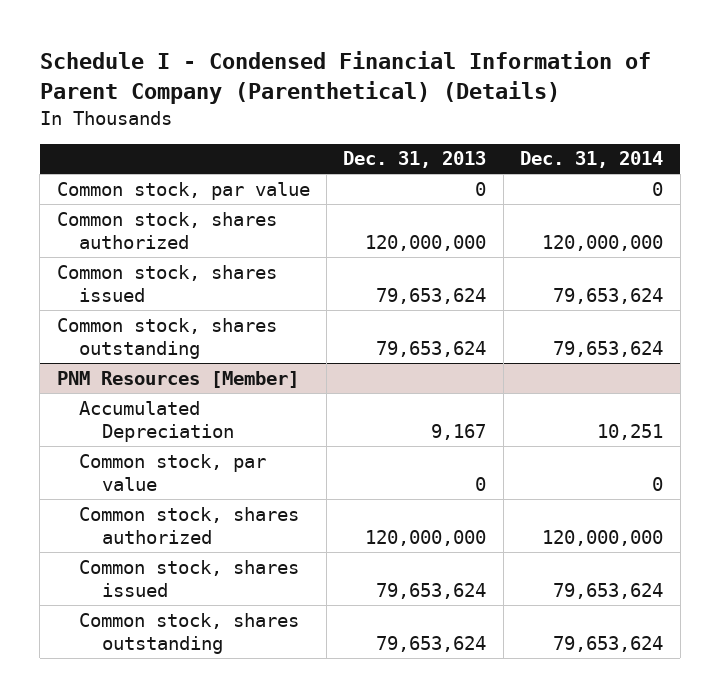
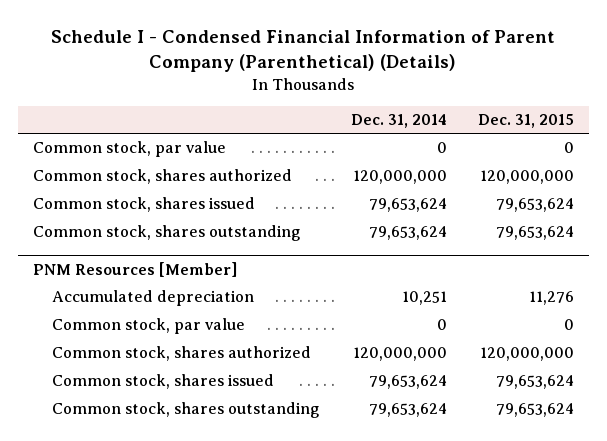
[343,151,487,169] Dec. 31, 2013 -> none
none -> [477,114,574,129] Dec. 31, 2015
[79,400,234,443] Accumulated Depreciation -> [51,290,254,307] Accumulated depreciation

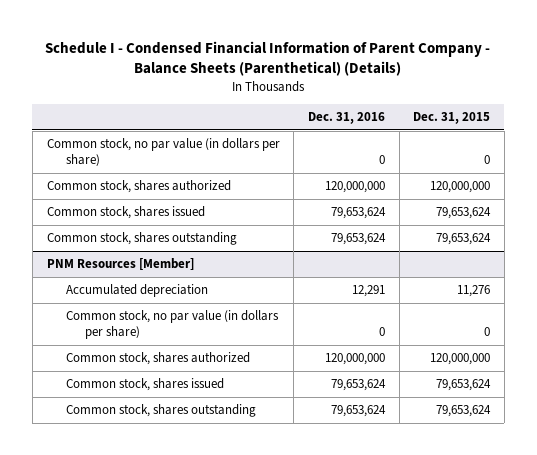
[51,29,556,72] Schedule I - Condensed Financial Information of Parent Company (Parenthetical) (Details) -> [45,40,491,77] Schedule I - Condensed Financial Information of Parent Company - Balance Sheets (Parenthetical) (Details)
[350,114,447,129] Dec. 31, 2014 -> none
none -> [307,112,385,125] Dec. 31, 2016
[33,141,227,158] Common stock, par value -> [46,138,280,167] Common stock, no par value (in dollars per share)
[51,318,245,335] Common stock, par value -> [65,310,279,340] Common stock, no par value (in dollars per share)

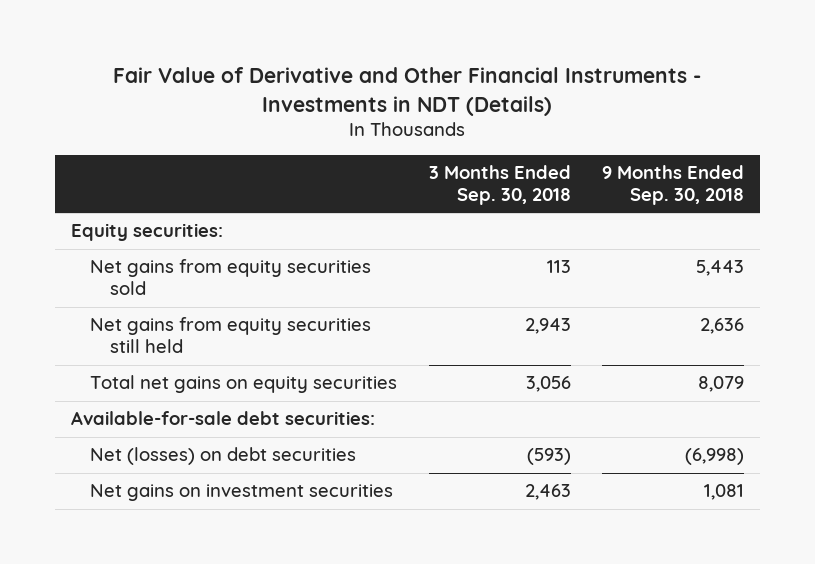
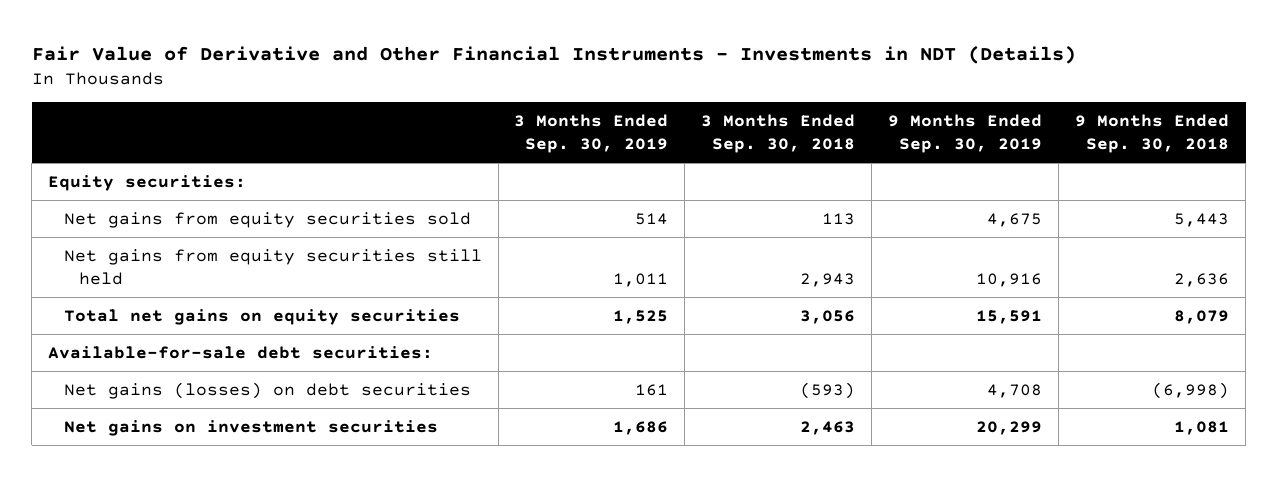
none -> [514,113,669,154] 3 Months Ended Sep. 30, 2019
none -> [888,113,1043,154] 9 Months Ended Sep. 30, 2019
[90,447,357,466] Net (losses) on debt securities -> [63,381,471,399] Net gains (losses) on debt securities

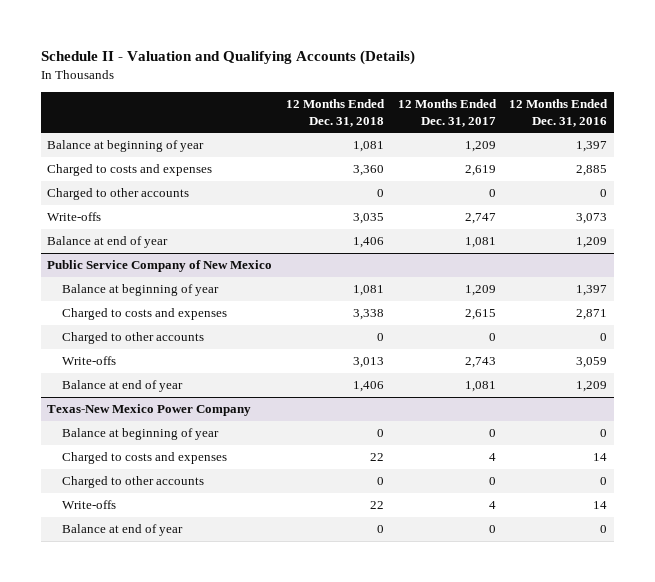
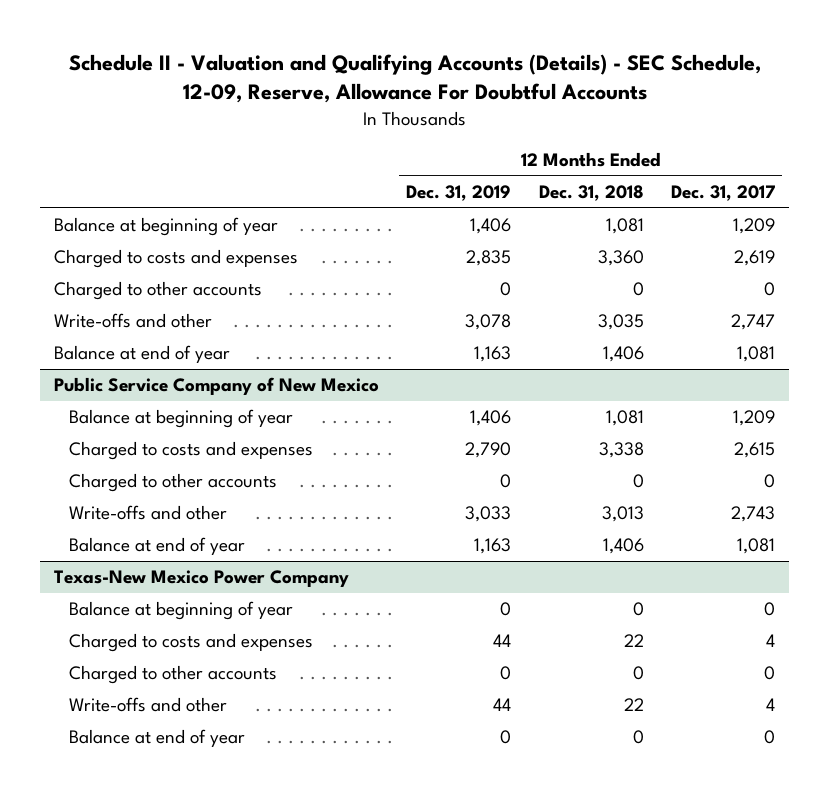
[40,50,415,66] Schedule II - Valuation and Qualifying Accounts (Details) -> [68,53,761,104] Schedule II - Valuation and Qualifying Accounts (Details) - SEC Schedule, 12-09, Reserve, Allowance For Doubtful Accounts
[509,99,609,127] 12 Months Ended Dec. 31, 2016 -> none
none -> [406,184,512,201] Dec. 31, 2019
[47,212,102,222] Write-offs -> [53,313,212,329] Write-offs and other
[62,356,117,366] Write-offs -> [68,505,227,521] Write-offs and other
[62,500,117,510] Write-offs -> [68,697,227,713] Write-offs and other

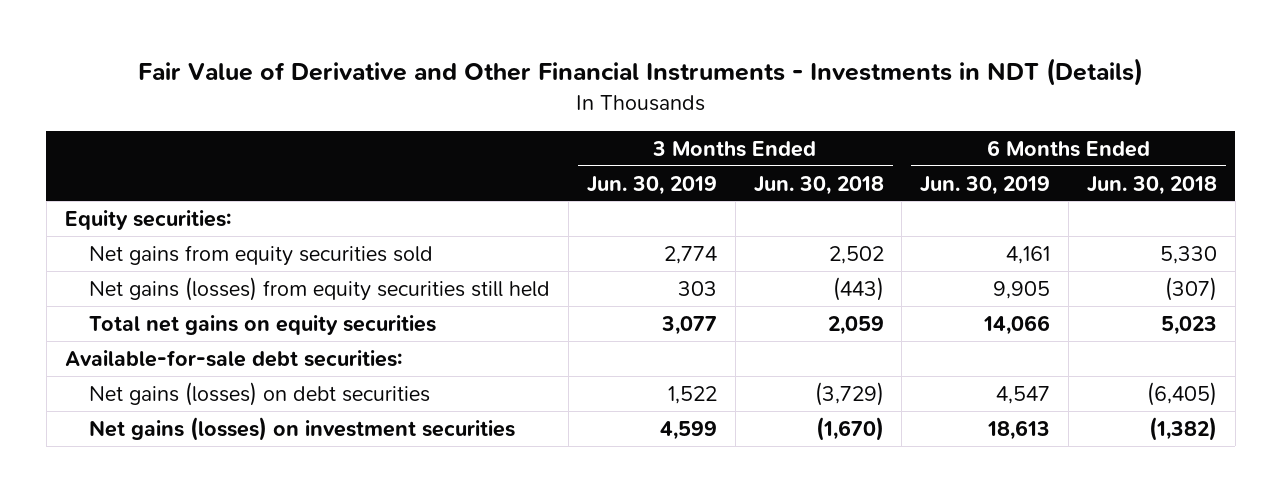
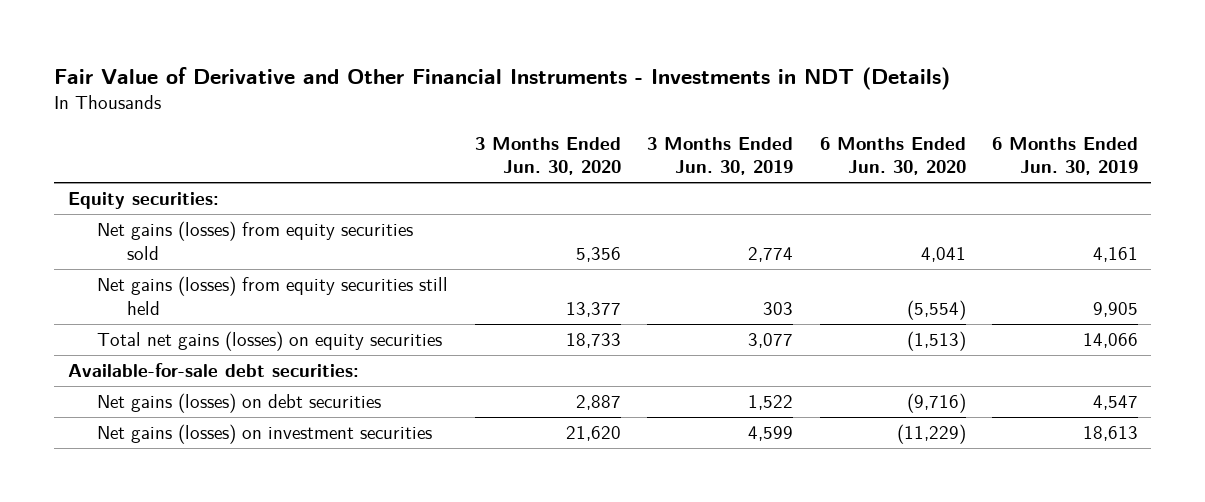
[753,175,884,195] Jun. 30, 2018 -> none
[1086,175,1217,195] Jun. 30, 2018 -> none
none -> [474,136,621,176] 3 Months Ended Jun. 30, 2020
none -> [819,136,966,176] 6 Months Ended Jun. 30, 2020
[89,244,434,266] Net gains from equity securities sold -> [97,221,414,260] Net gains (losses) from equity securities sold
[89,314,437,335] Total net gains on equity securities -> [97,331,443,352] Total net gains (losses) on equity securities

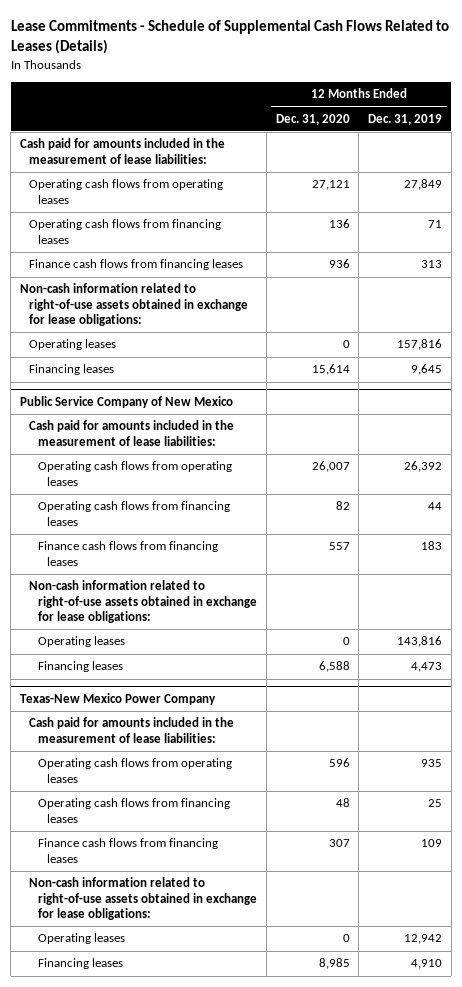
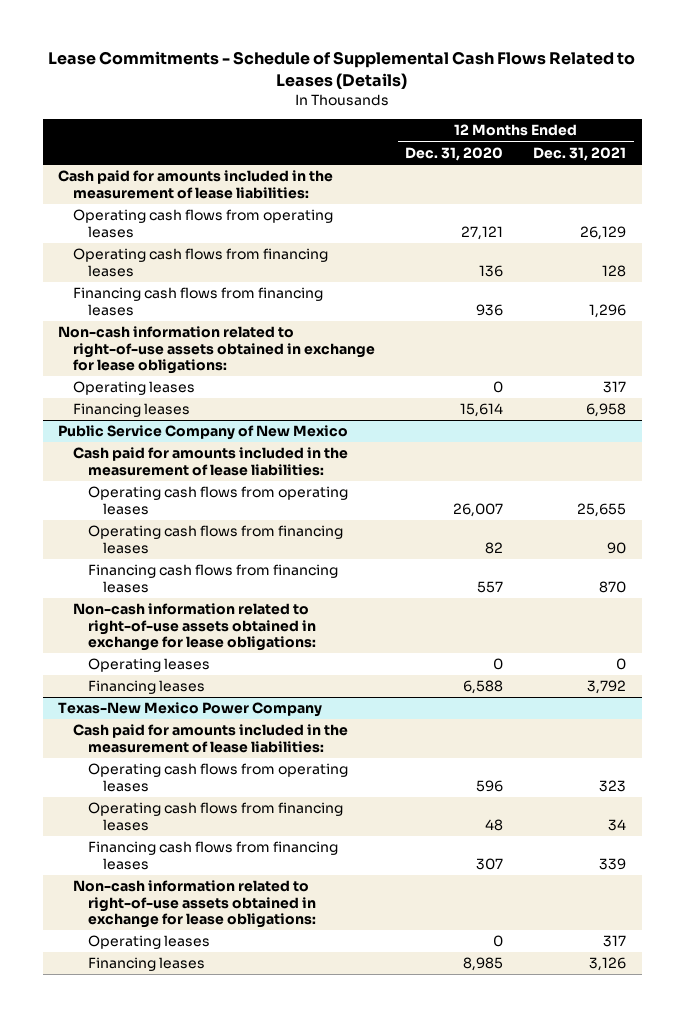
[368,113,443,125] Dec. 31, 2019 -> none
none -> [533,146,627,161] Dec. 31, 2021
[29,259,244,271] Finance cash flows from financing leases -> [72,287,323,316] Financing cash flows from financing leases
[38,541,219,566] Finance cash flows from financing leases -> [88,564,339,593] Financing cash flows from financing leases
[38,838,219,863] Finance cash flows from financing leases -> [88,841,339,870] Financing cash flows from financing leases

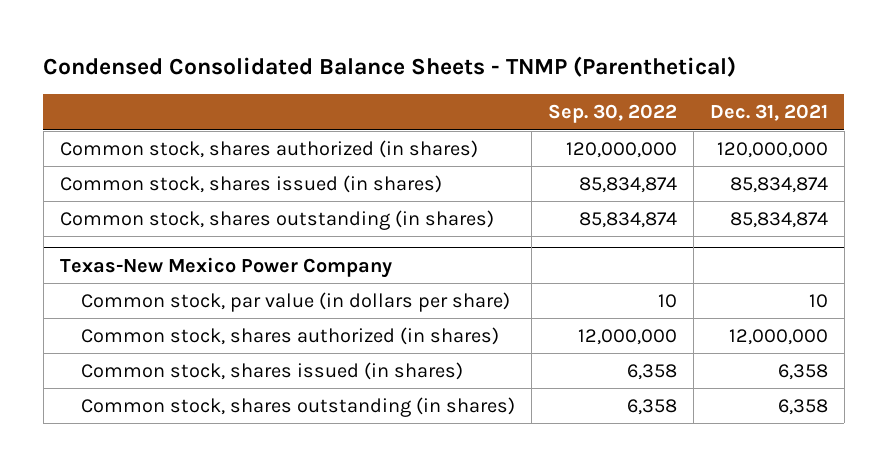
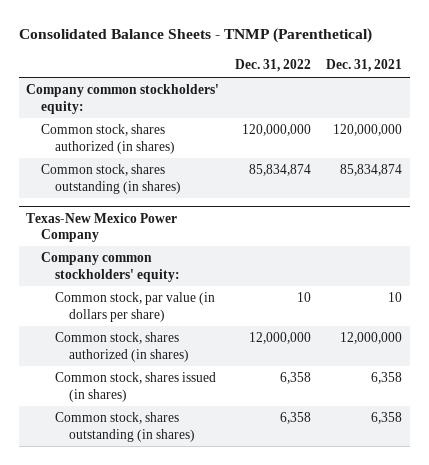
[43,56,737,78] Condensed Consolidated Balance Sheets - TNMP (Parenthetical) -> [18,28,372,44] Consolidated Balance Sheets - TNMP (Parenthetical)
[547,104,677,124] Sep. 30, 2022 -> none
none -> [234,59,311,73] Dec. 31, 2022
none -> [26,84,220,114] Company common stockholders' equity:
[59,174,442,193] Common stock, shares issued (in shares) -> none
none -> [40,252,180,282] Company common stockholders' equity:

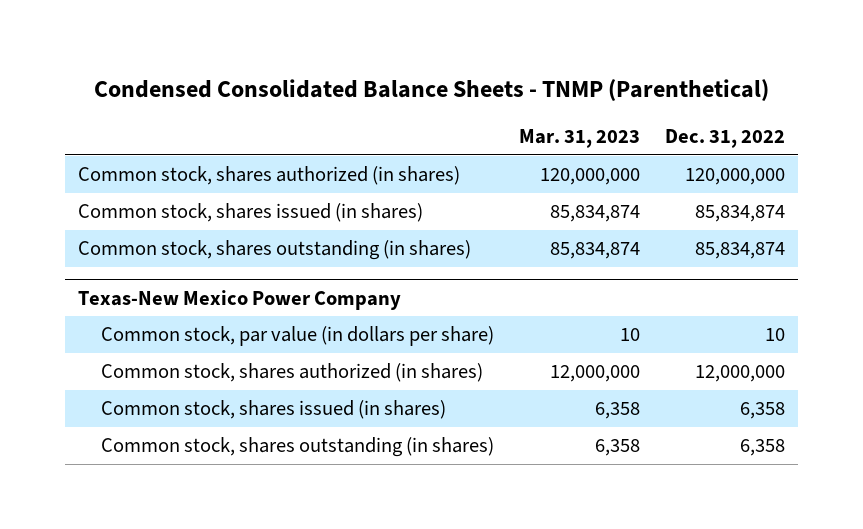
[18,28,372,44] Consolidated Balance Sheets - TNMP (Parenthetical) -> [93,79,769,102] Condensed Consolidated Balance Sheets - TNMP (Parenthetical)
[326,59,403,73] Dec. 31, 2021 -> none
none -> [519,129,641,149] Mar. 31, 2023
[26,84,220,114] Company common stockholders' equity: -> none
none -> [77,203,423,223] Common stock, shares issued (in shares)
[40,252,180,282] Company common stockholders' equity: -> none

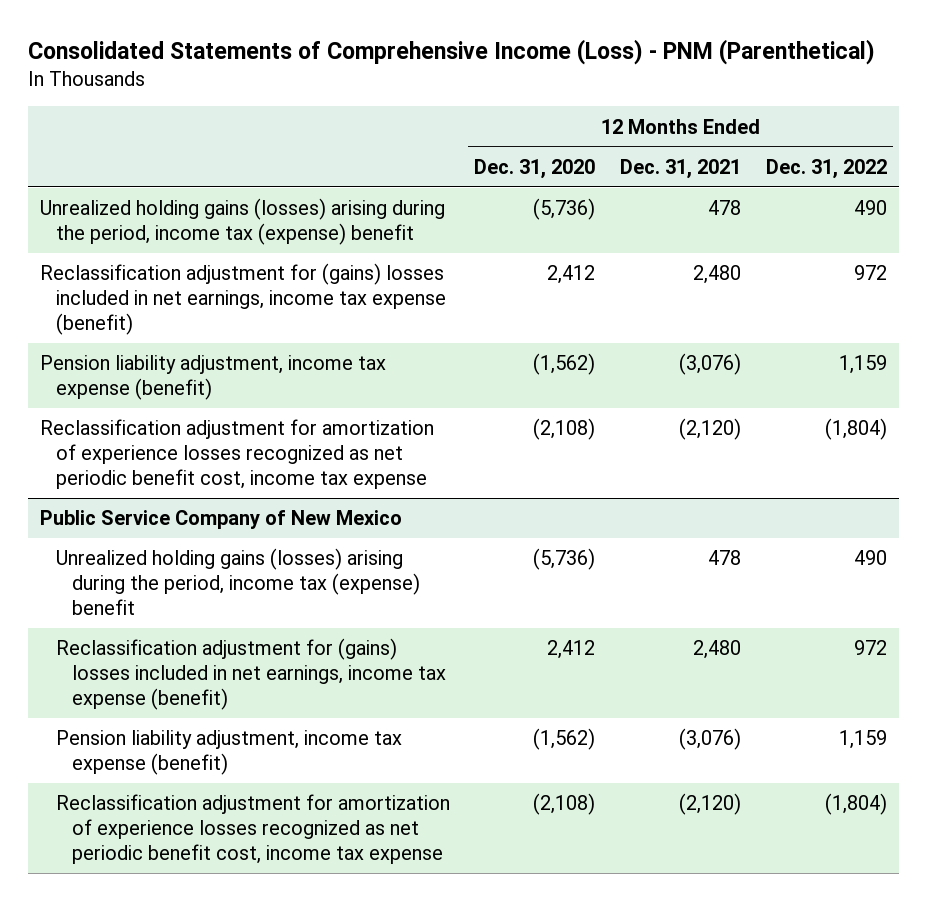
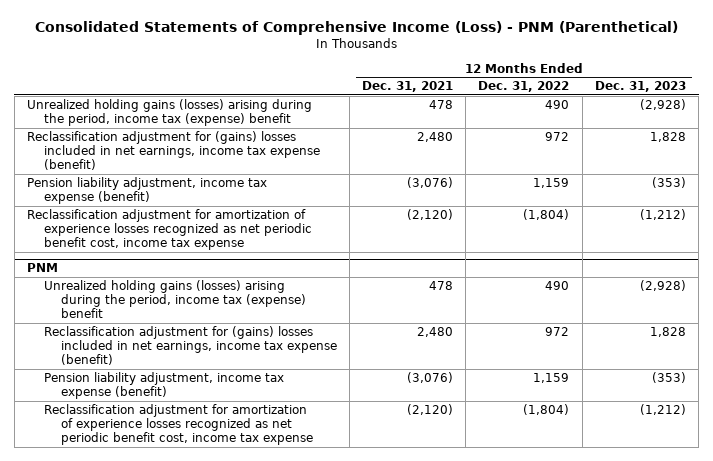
[474,159,596,180] Dec. 31, 2020 -> none
none -> [594,81,686,93] Dec. 31, 2023
[39,510,402,530] Public Service Company of New Mexico -> [27,263,59,273] PNM

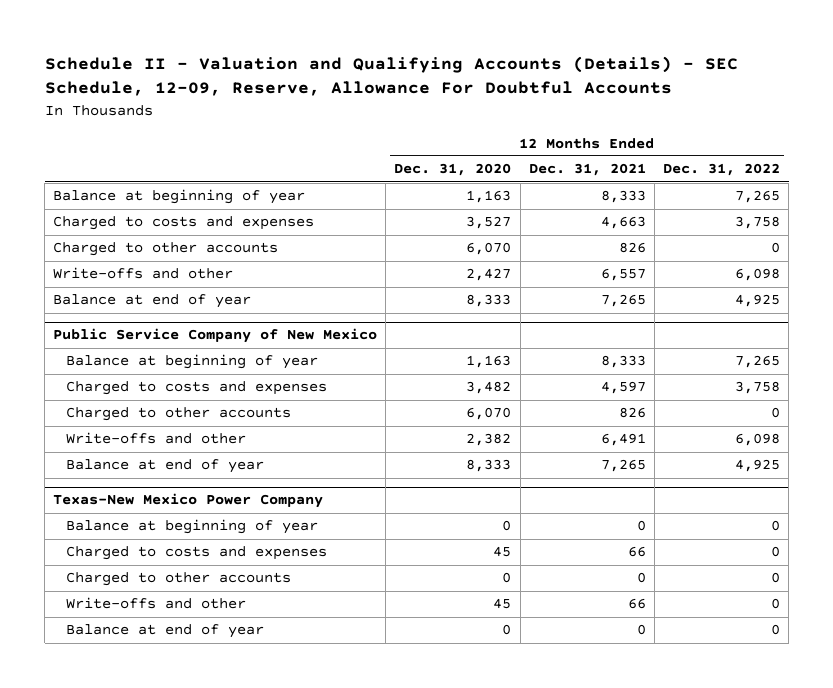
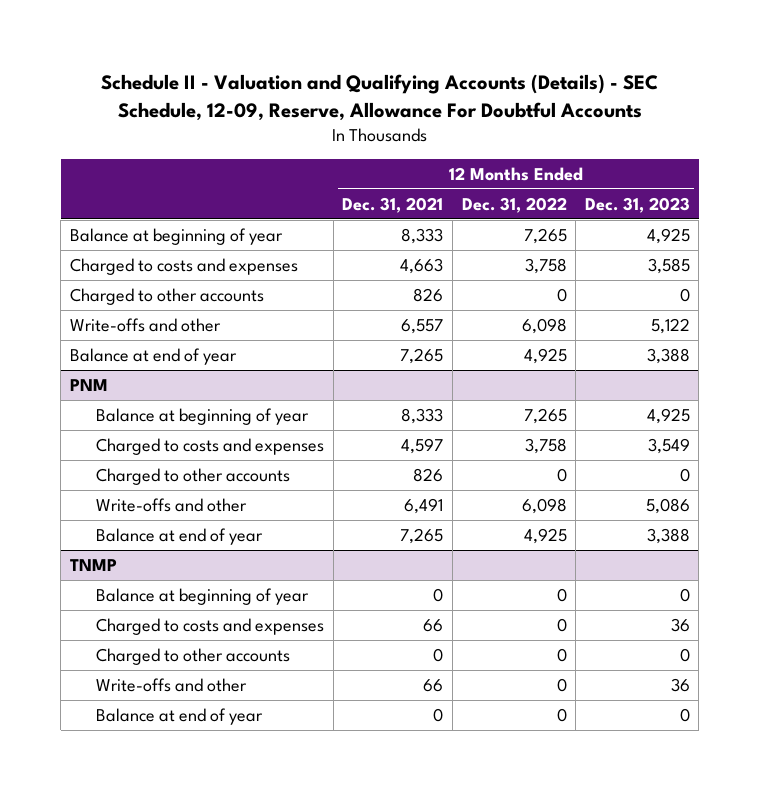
[394,163,512,177] Dec. 31, 2020 -> none
none -> [584,196,690,213] Dec. 31, 2023
[53,328,378,344] Public Service Company of New Mexico -> [69,378,108,391] PNM
[53,493,324,509] Texas-New Mexico Power Company -> [69,558,117,571] TNMP

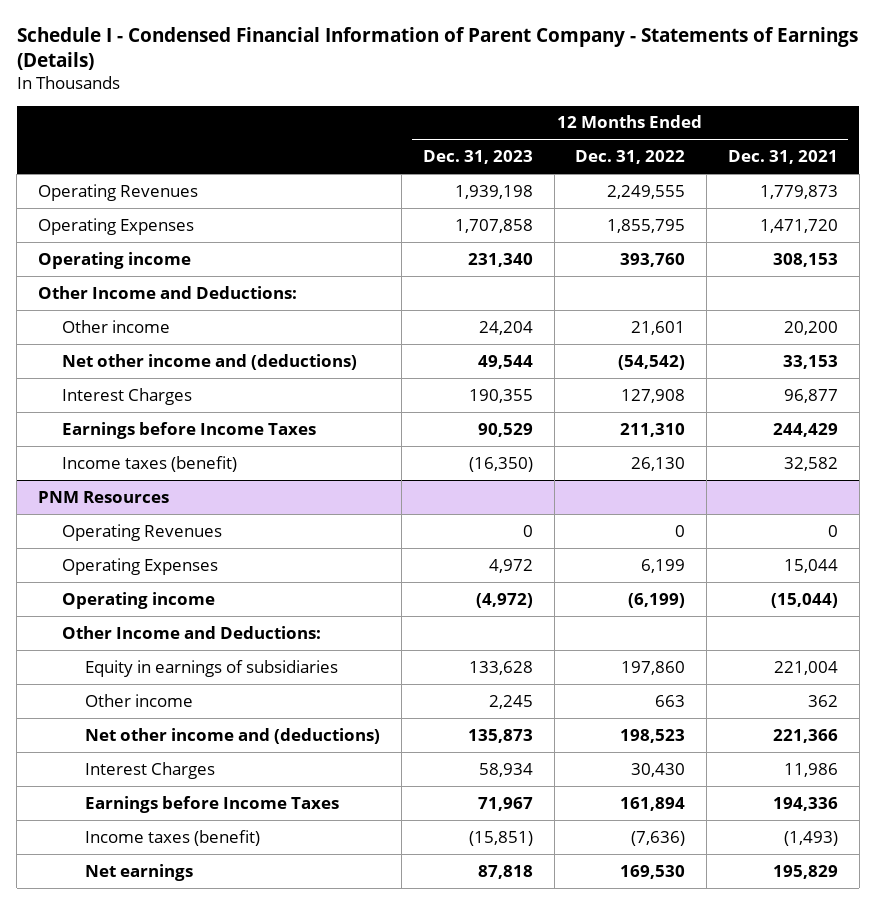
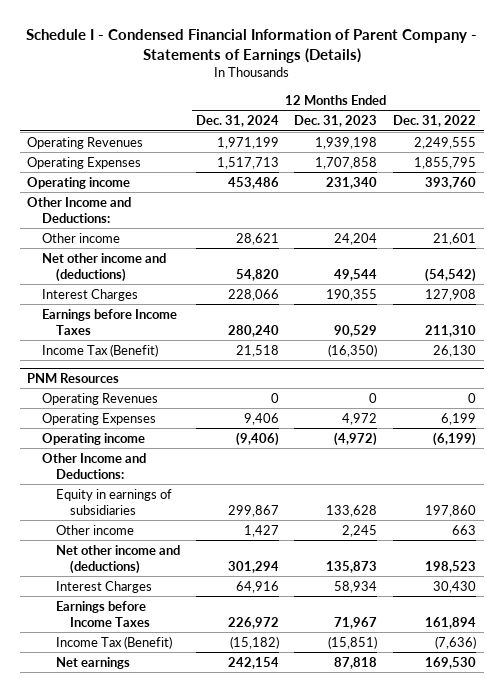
[727,149,838,164] Dec. 31, 2021 -> none
none -> [195,115,279,128] Dec. 31, 2024
[61,455,237,472] Income taxes (benefit) -> [41,343,158,357] Income Tax (Benefit)
[85,829,261,846] Income taxes (benefit) -> [56,635,173,649] Income Tax (Benefit)

